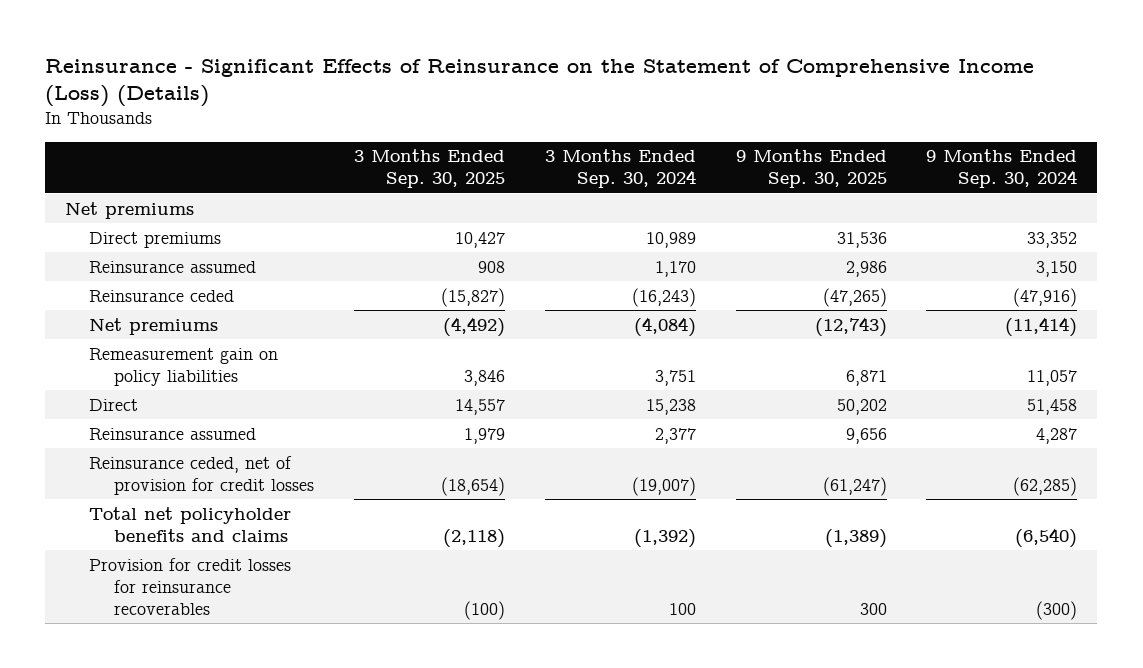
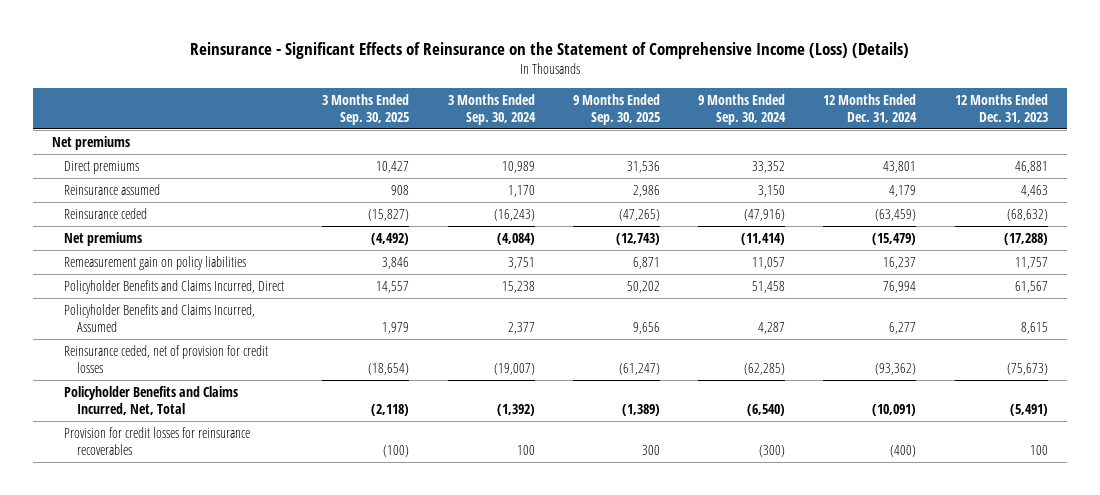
none -> [823,93,918,123] 12 Months Ended Dec. 31, 2024
none -> [954,93,1048,123] 12 Months Ended Dec. 31, 2023
[89,398,139,411] Direct -> [64,279,285,294] Policyholder Benefits and Claims Incurred, Direct
[89,427,257,440] Reinsurance assumed -> [64,303,256,332] Policyholder Benefits and Claims Incurred, Assumed
[89,506,292,542] Total net policyholder benefits and claims -> [64,385,239,415] Policyholder Benefits and Claims Incurred, Net, Total

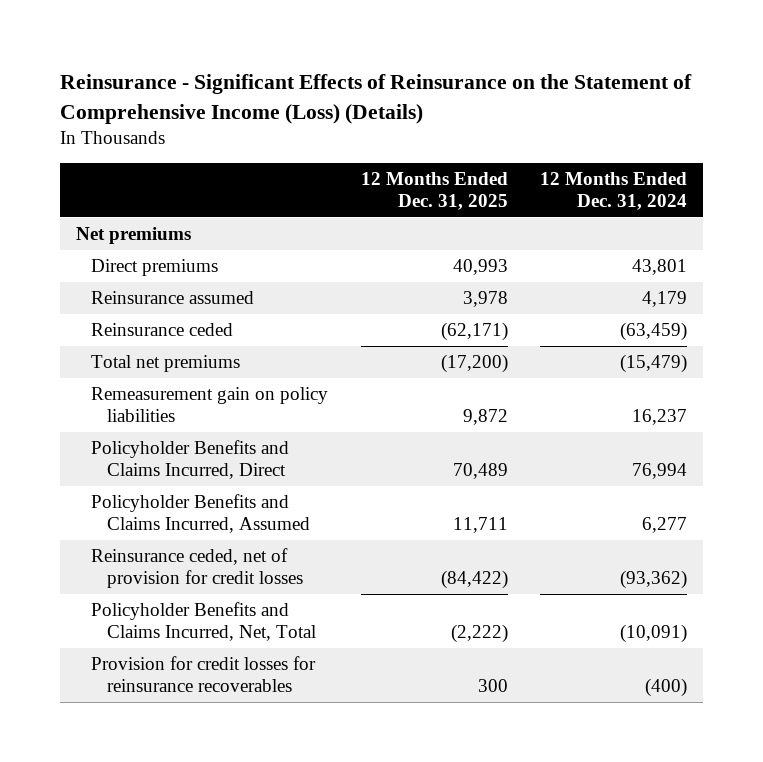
[322,93,410,125] 3 Months Ended Sep. 30, 2025 -> none
[447,93,536,125] 3 Months Ended Sep. 30, 2024 -> none
[572,93,660,125] 9 Months Ended Sep. 30, 2025 -> none
[698,93,787,125] 9 Months Ended Sep. 30, 2024 -> none
[954,93,1048,123] 12 Months Ended Dec. 31, 2023 -> none
none -> [360,172,508,210] 12 Months Ended Dec. 31, 2025
[64,231,143,246] Net premiums -> [91,355,241,373] Total net premiums

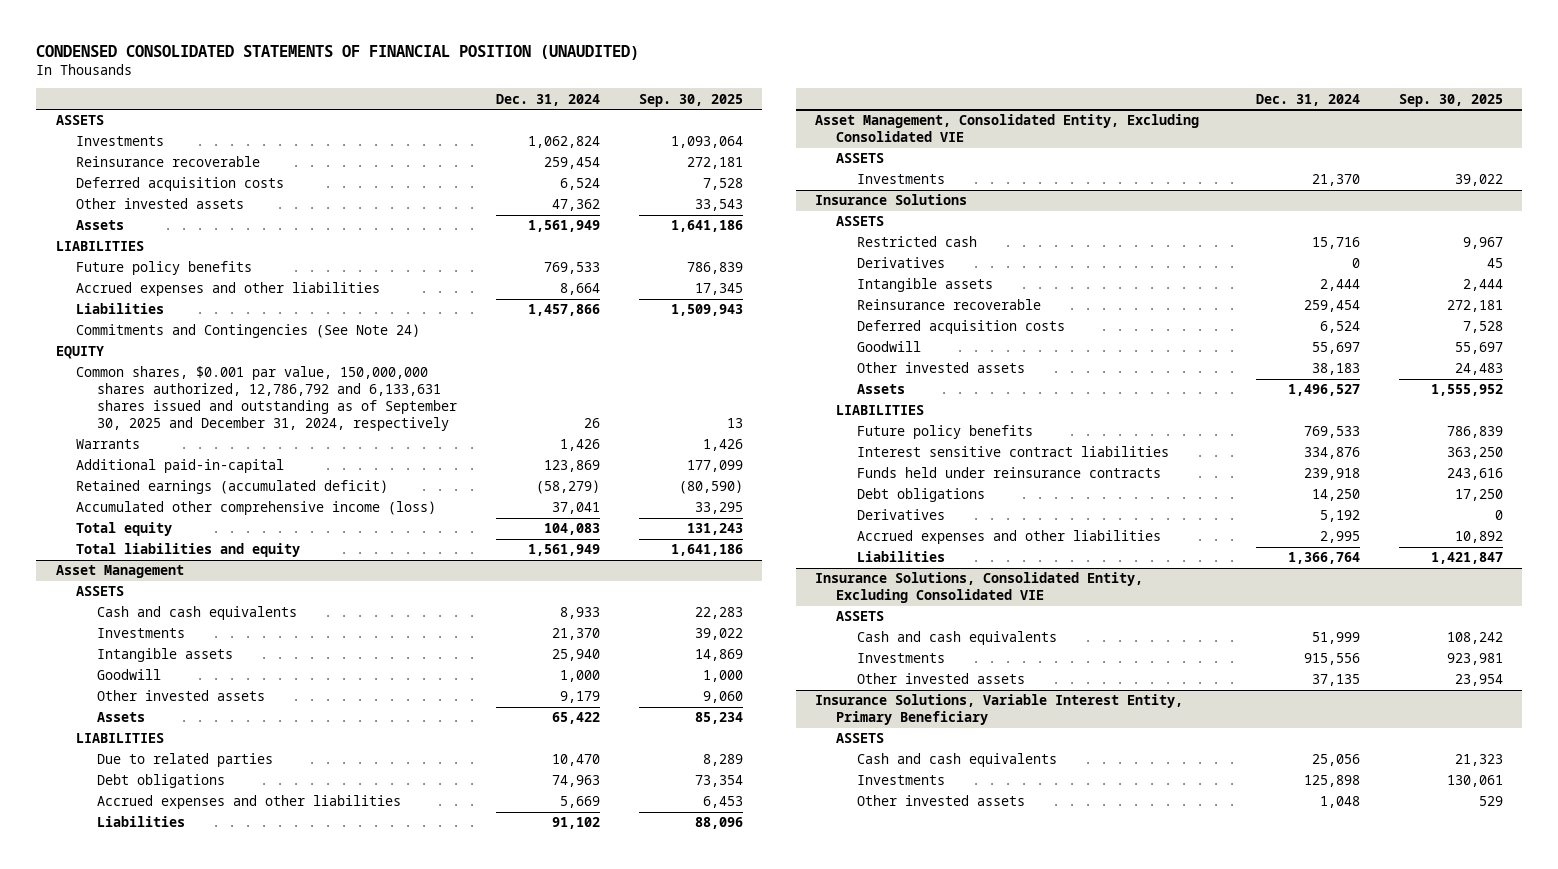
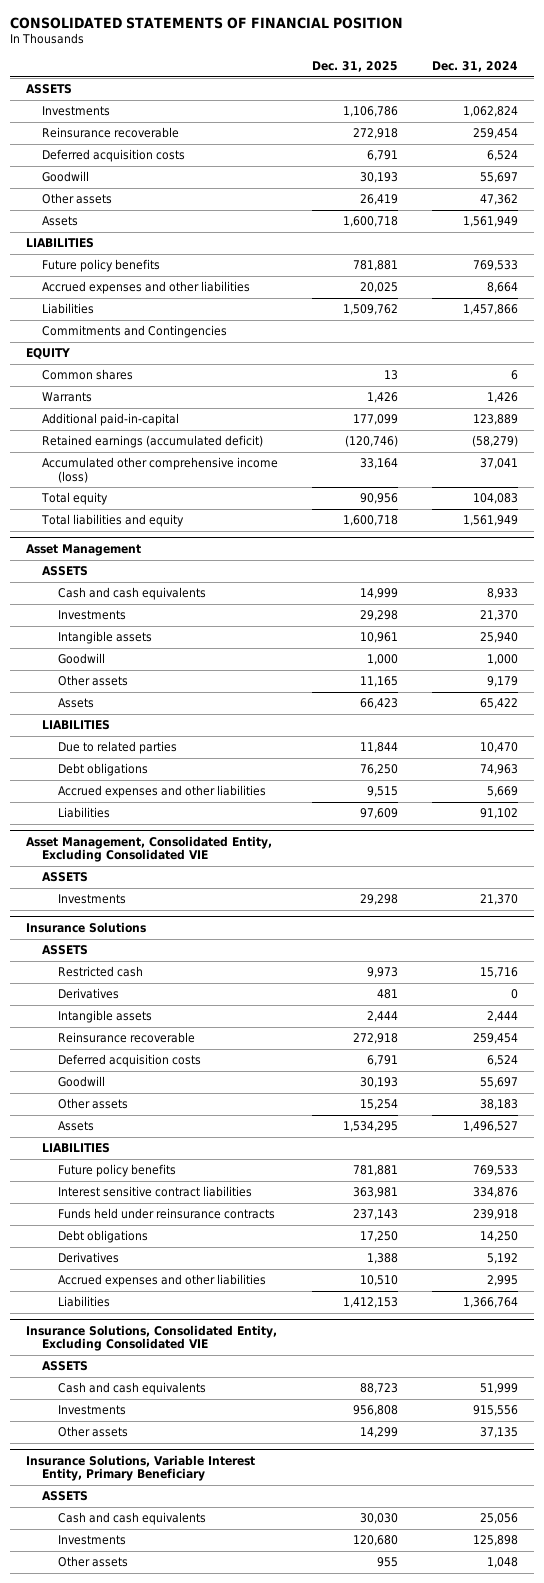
[35,44,639,60] CONDENSED CONSOLIDATED STATEMENTS OF FINANCIAL POSITION (UNAUDITED) -> [9,16,403,29] CONSOLIDATED STATEMENTS OF FINANCIAL POSITION
[638,93,743,107] Sep. 30, 2025 -> none
none -> [311,60,398,72] Dec. 31, 2025
none -> [42,171,90,183] Goodwill
[76,198,245,210] Other invested assets -> [42,193,113,205] Other assets
[76,324,421,339] Commitments and Contingencies (See Note 24) -> [42,325,228,339] Commitments and Contingencies
[76,366,457,431] Common shares, $0.001 par value, 150,000,000 shares authorized, 12,786,792 and 6,133,631 shares issued and outstanding as of September 30, 2025 and December 31, 2024, respectively -> none
none -> [42,369,134,381] Common shares
[543,460,600,473] 123,869 -> [472,414,518,426] 123,889
[96,690,265,702] Other invested assets -> [57,675,128,687] Other assets
[856,362,1025,374] Other invested assets -> [57,1098,128,1110] Other assets
[856,673,1025,685] Other invested assets -> [57,1426,128,1438] Other assets
[856,795,1025,807] Other invested assets -> [57,1556,128,1568] Other assets

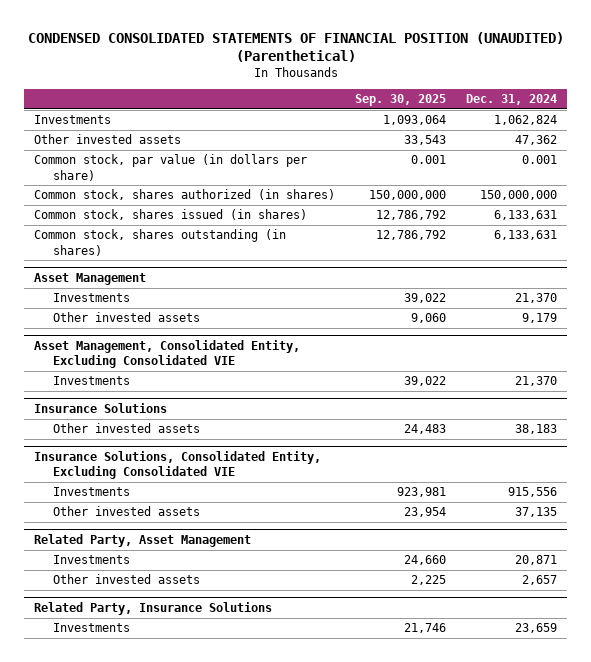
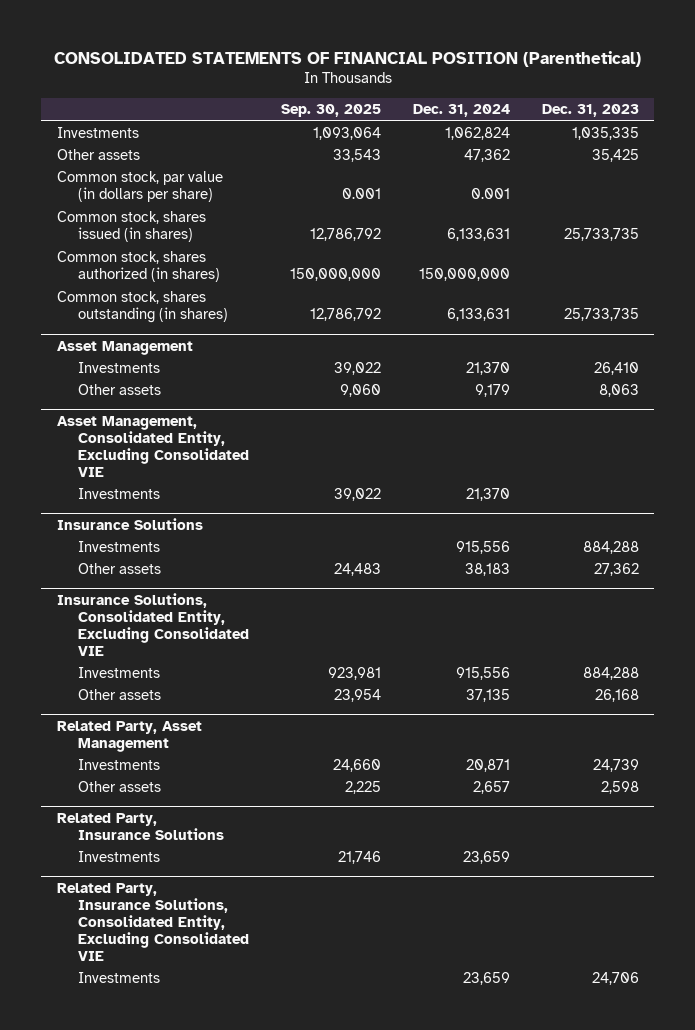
[27,31,564,63] CONDENSED CONSOLIDATED STATEMENTS OF FINANCIAL POSITION (UNAUDITED) (Parenthetical) -> [53,50,641,67] CONSOLIDATED STATEMENTS OF FINANCIAL POSITION (Parenthetical)
none -> [541,104,639,118] Dec. 31, 2023
[34,134,182,145] Other invested assets -> [56,149,140,161] Other assets
[34,189,336,201] Common stock, shares authorized (in shares) -> [56,251,220,283] Common stock, shares authorized (in shares)
[53,312,201,323] Other invested assets -> [77,384,161,396] Other assets
none -> [77,541,160,553] Investments
[53,423,201,434] Other invested assets -> [77,563,161,575] Other assets
[53,506,201,517] Other invested assets -> [77,689,161,701] Other assets
[53,574,201,585] Other invested assets -> [77,781,161,793] Other assets
none -> [56,882,249,962] Related Party, Insurance Solutions, Consolidated Entity, Excluding Consolidated VIE
none -> [77,972,160,984] Investments

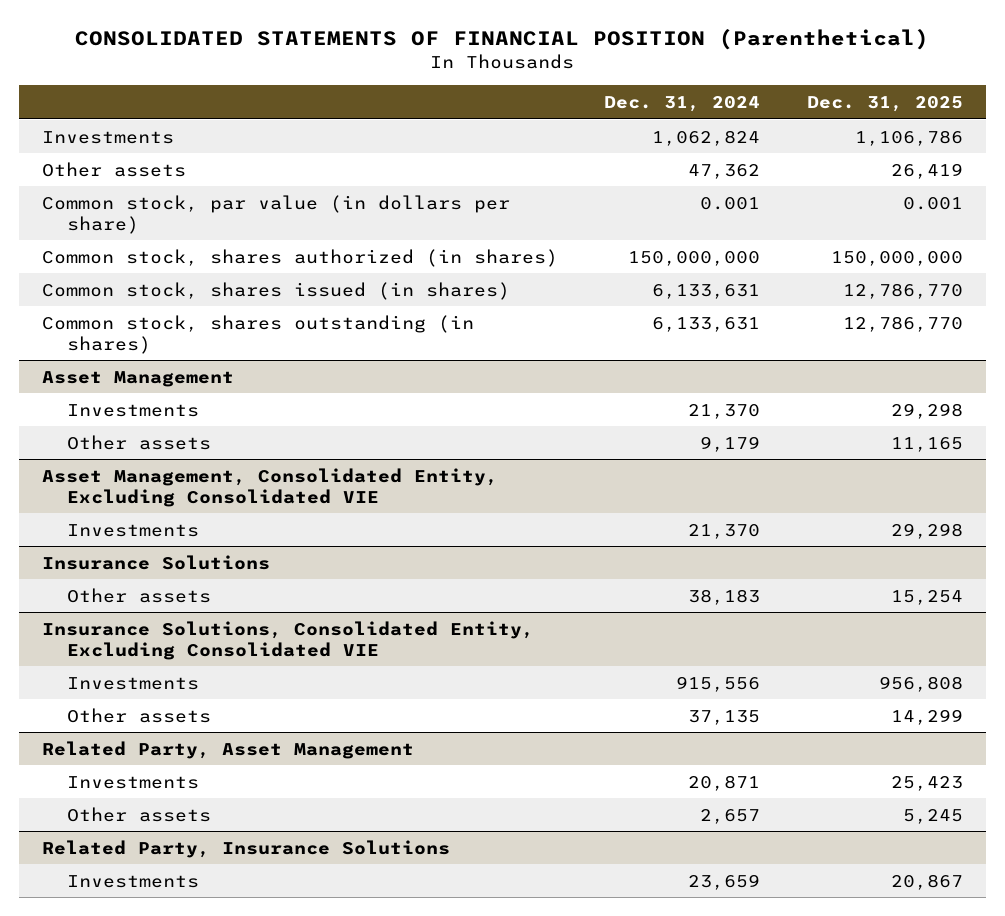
[280,104,381,118] Sep. 30, 2025 -> none
[541,104,639,118] Dec. 31, 2023 -> none
none -> [806,95,963,112] Dec. 31, 2025
[56,211,206,243] Common stock, shares issued (in shares) -> [41,281,510,300] Common stock, shares issued (in shares)
[77,541,160,553] Investments -> none
[56,882,249,962] Related Party, Insurance Solutions, Consolidated Entity, Excluding Consolidated VIE -> none
[77,972,160,984] Investments -> none

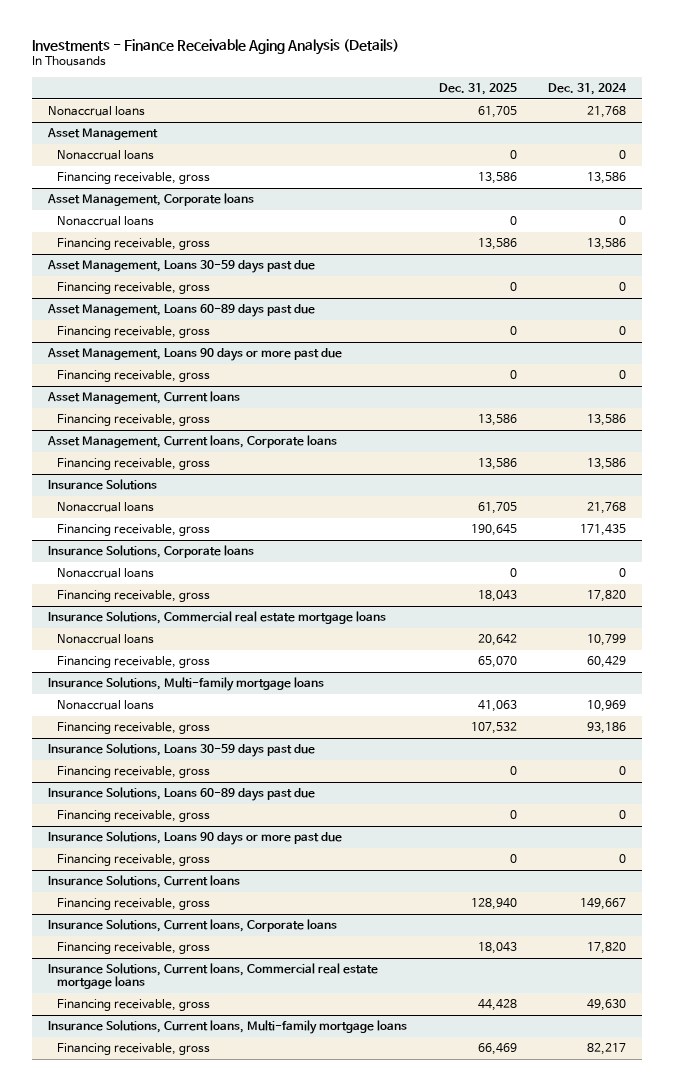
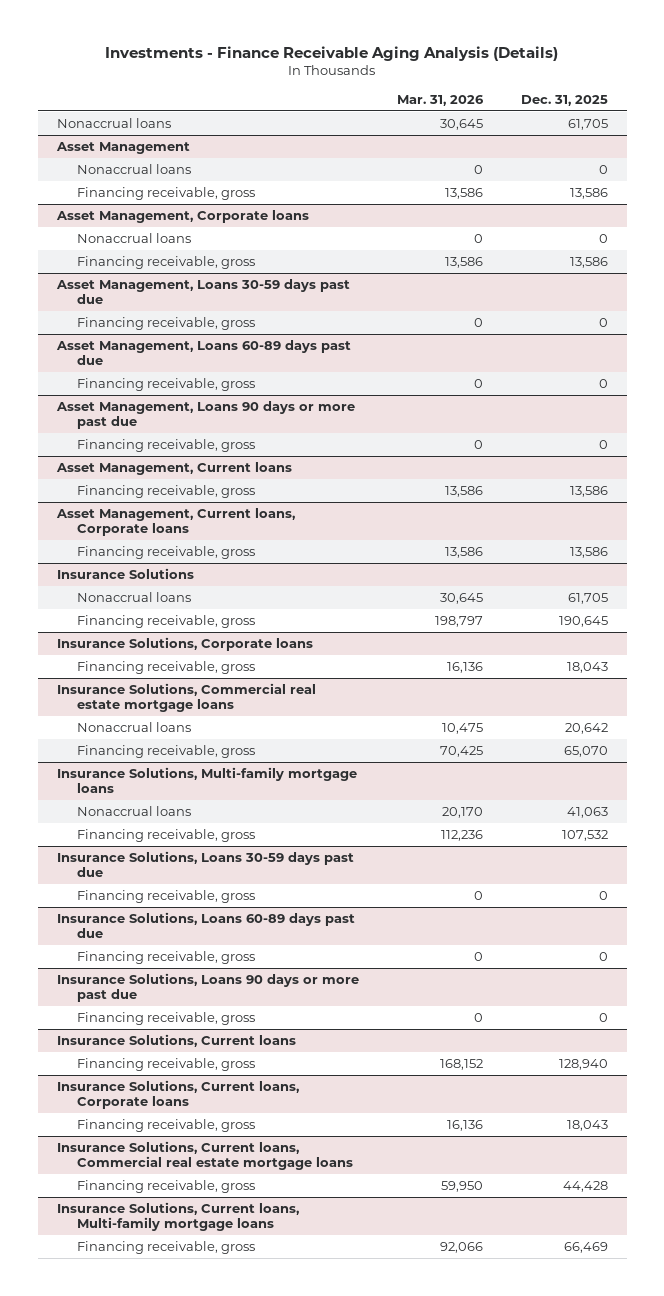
[548,83,628,96] Dec. 31, 2024 -> none
none -> [396,94,484,106] Mar. 31, 2026
[56,568,154,579] Nonaccrual loans -> none

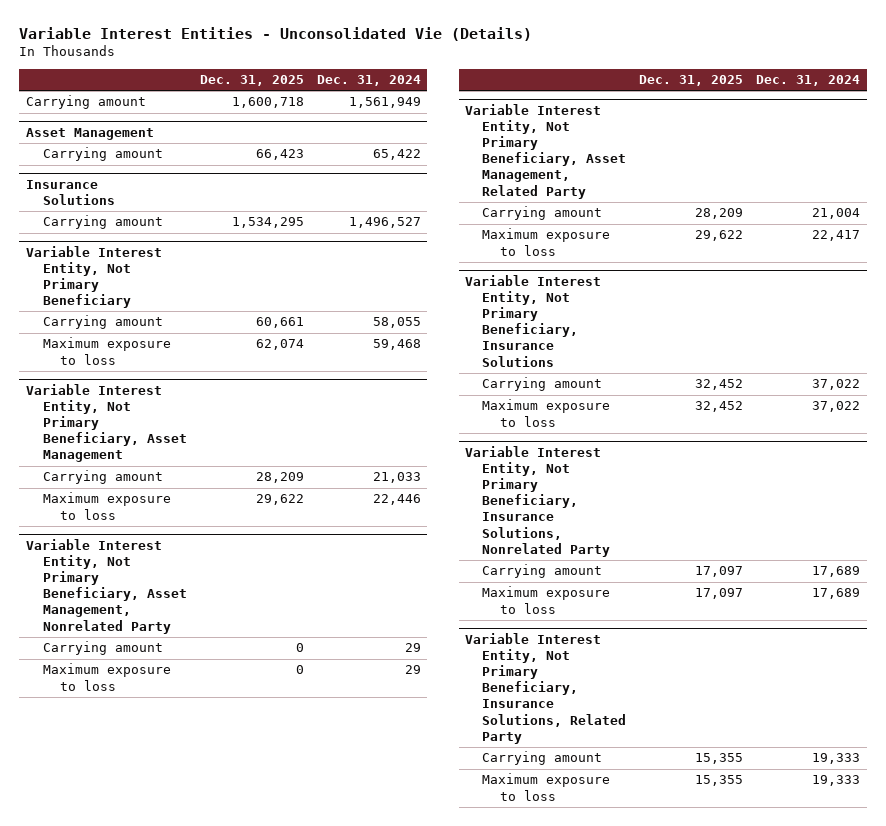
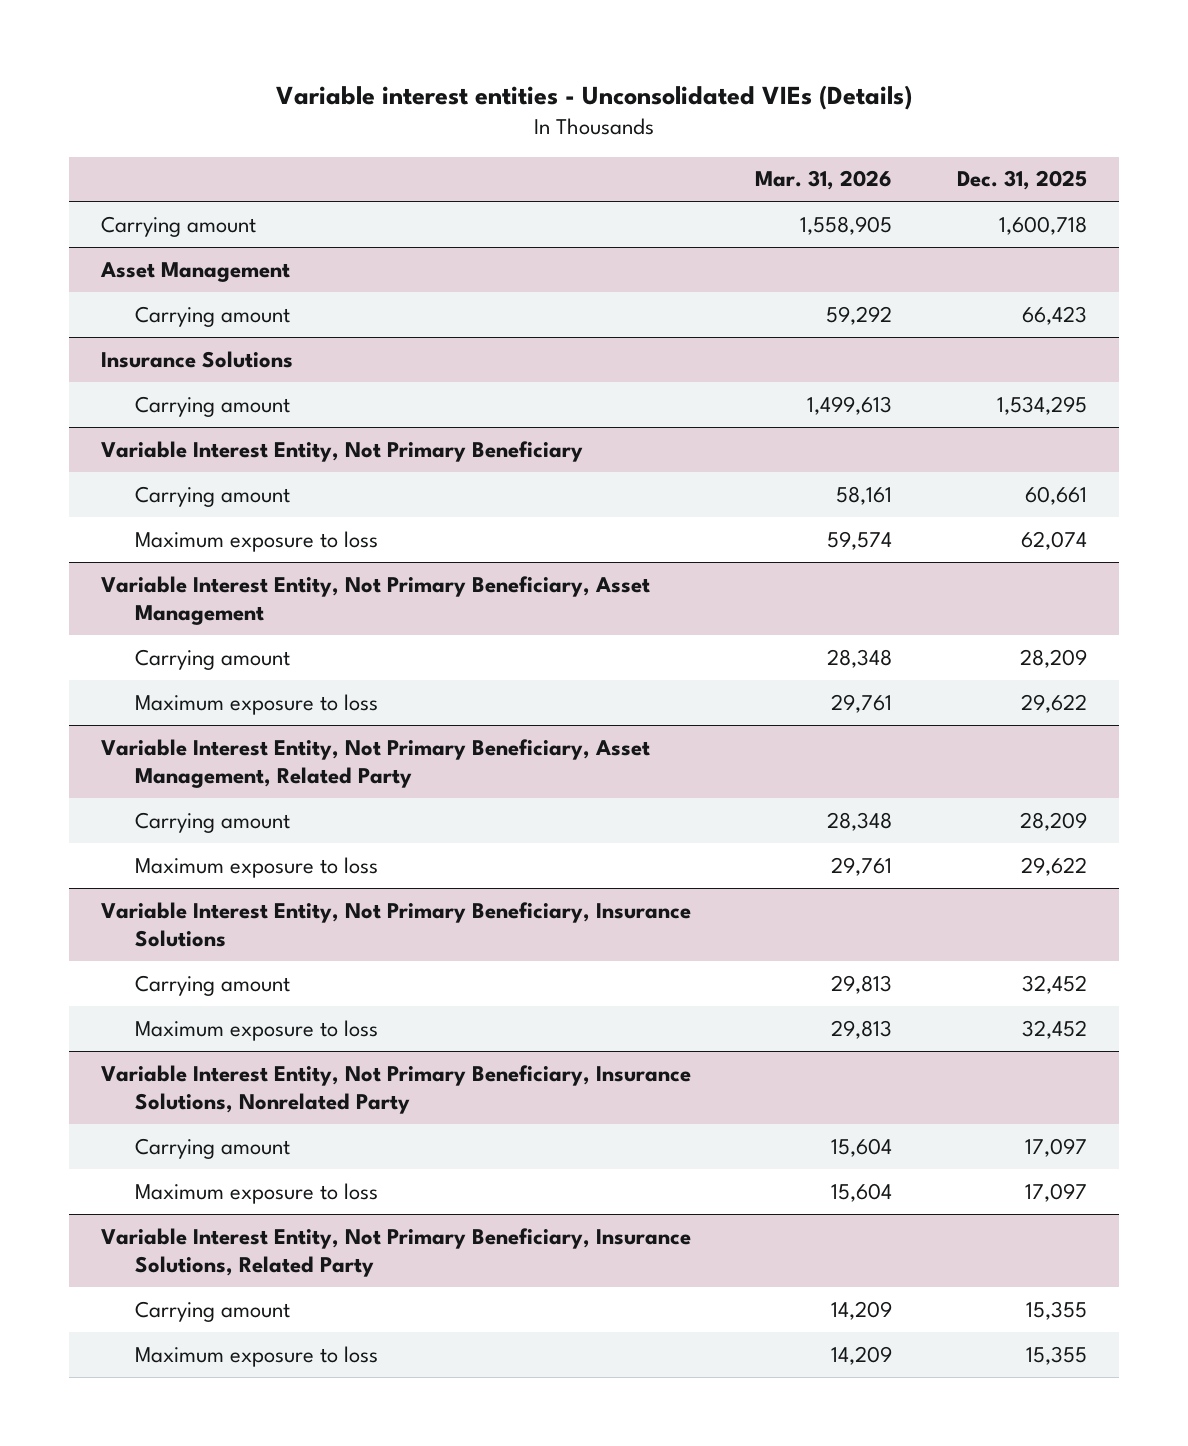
[19,26,533,41] Variable Interest Entities - Unconsolidated Vie (Details) -> [275,84,912,110] Variable interest entities - Unconsolidated VIEs (Details)
[316,75,421,87] Dec. 31, 2024 -> none
none -> [755,170,893,191] Mar. 31, 2026
[25,538,188,634] Variable Interest Entity, Not Primary Beneficiary, Asset Management, Nonrelated Party -> none
[43,641,164,656] Carrying amount -> none
[43,663,172,691] Maximum exposure to loss -> none

